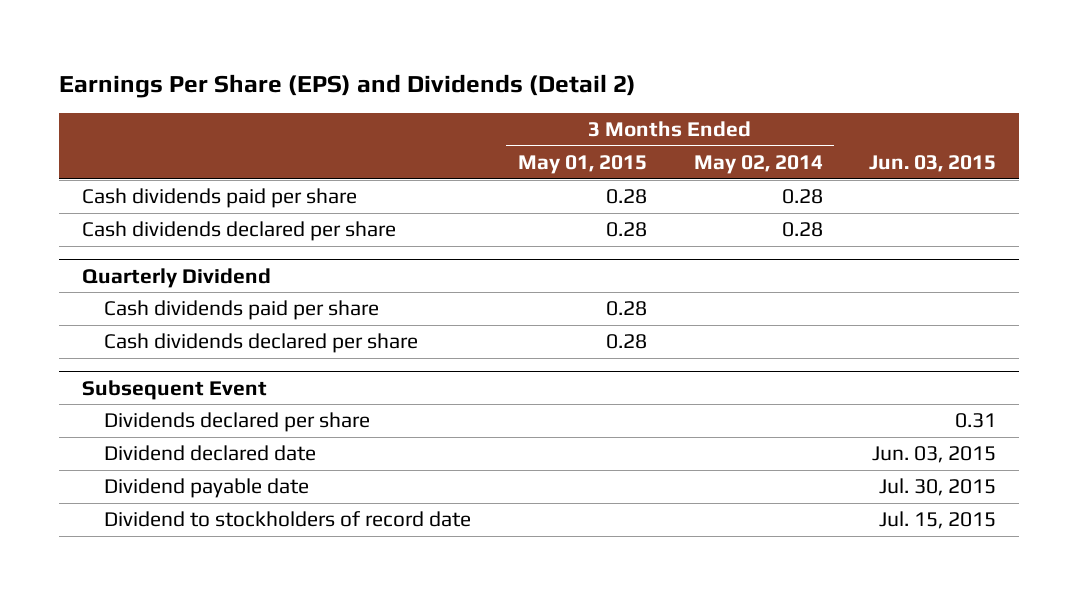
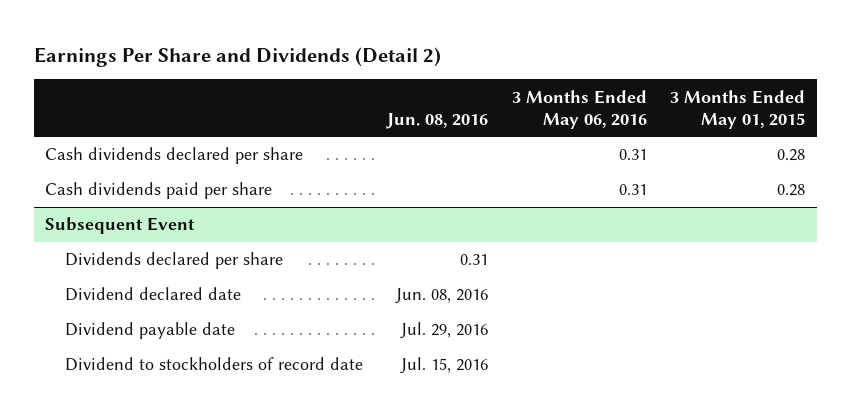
[58,73,636,98] Earnings Per Share (EPS) and Dividends (Detail 2) -> [33,46,441,67] Earnings Per Share and Dividends (Detail 2)
[693,155,823,175] May 02, 2014 -> none
[869,155,997,173] Jun. 03, 2015 -> none
none -> [385,112,488,129] Jun. 08, 2016
none -> [511,89,647,129] 3 Months Ended May 06, 2016
[82,267,272,288] Quarterly Dividend -> none
[104,300,380,321] Cash dividends paid per share -> none
[104,333,419,354] Cash dividends declared per share -> none
[82,188,358,209] Cash dividends paid per share -> [45,182,273,200] Cash dividends paid per share

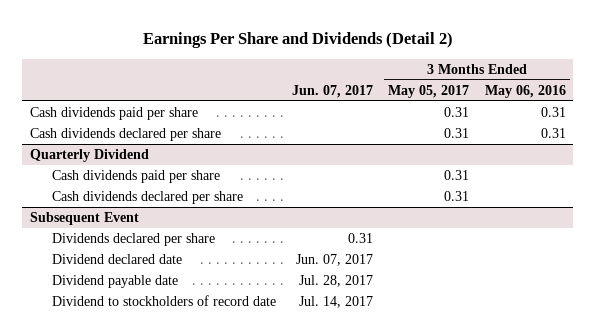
[385,112,488,129] Jun. 08, 2016 -> none
[670,89,806,129] 3 Months Ended May 01, 2015 -> none
none -> [291,84,373,98] Jun. 07, 2017
none -> [388,84,470,98] May 05, 2017
[45,147,304,165] Cash dividends declared per share -> [30,128,222,142] Cash dividends declared per share
none -> [30,149,150,163] Quarterly Dividend
none -> [52,170,221,184] Cash dividends paid per share
none -> [52,191,244,205] Cash dividends declared per share

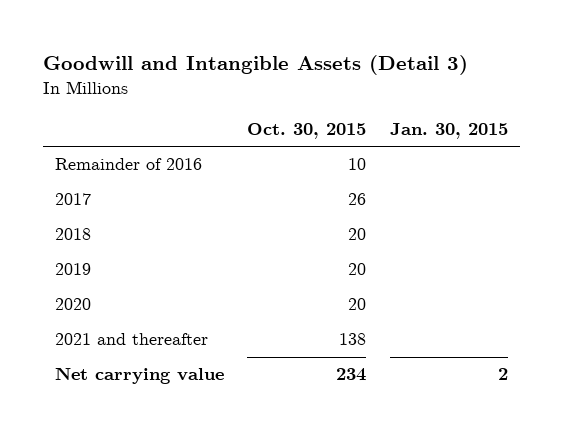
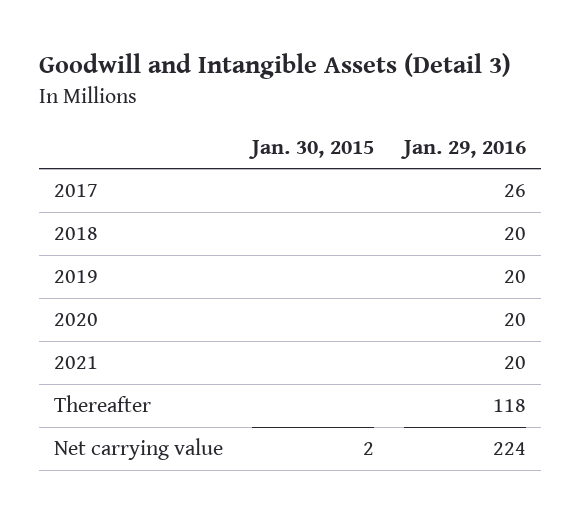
[247,122,367,139] Oct. 30, 2015 -> none
none -> [400,139,527,159] Jan. 29, 2016
[54,158,202,171] Remainder of 2016 -> none
none -> [53,356,98,370] 2021
[54,333,208,346] 2021 and thereafter -> [53,395,151,413] Thereafter

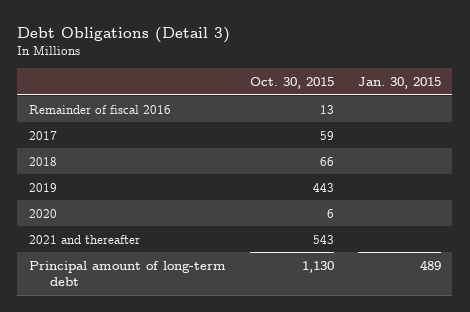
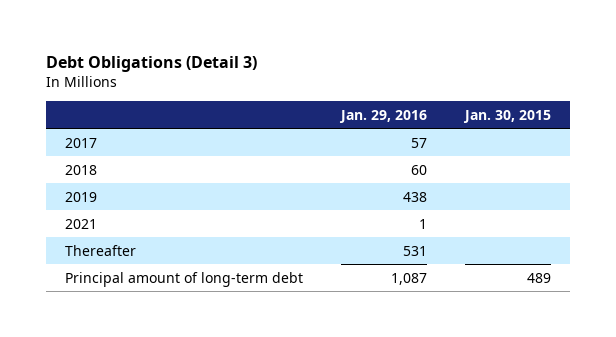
[249,77,334,90] Oct. 30, 2015 -> none
none -> [339,109,428,123] Jan. 29, 2016
[29,104,172,114] Remainder of fiscal 2016 -> none
[29,208,58,218] 2020 -> [64,218,97,229] 2021
[29,234,141,244] 2021 and thereafter -> [64,244,136,256] Thereafter

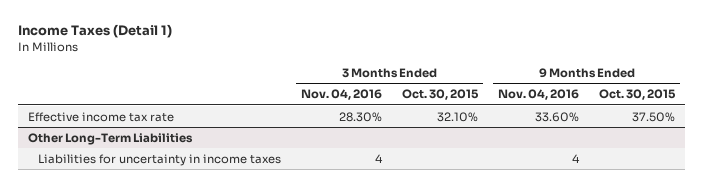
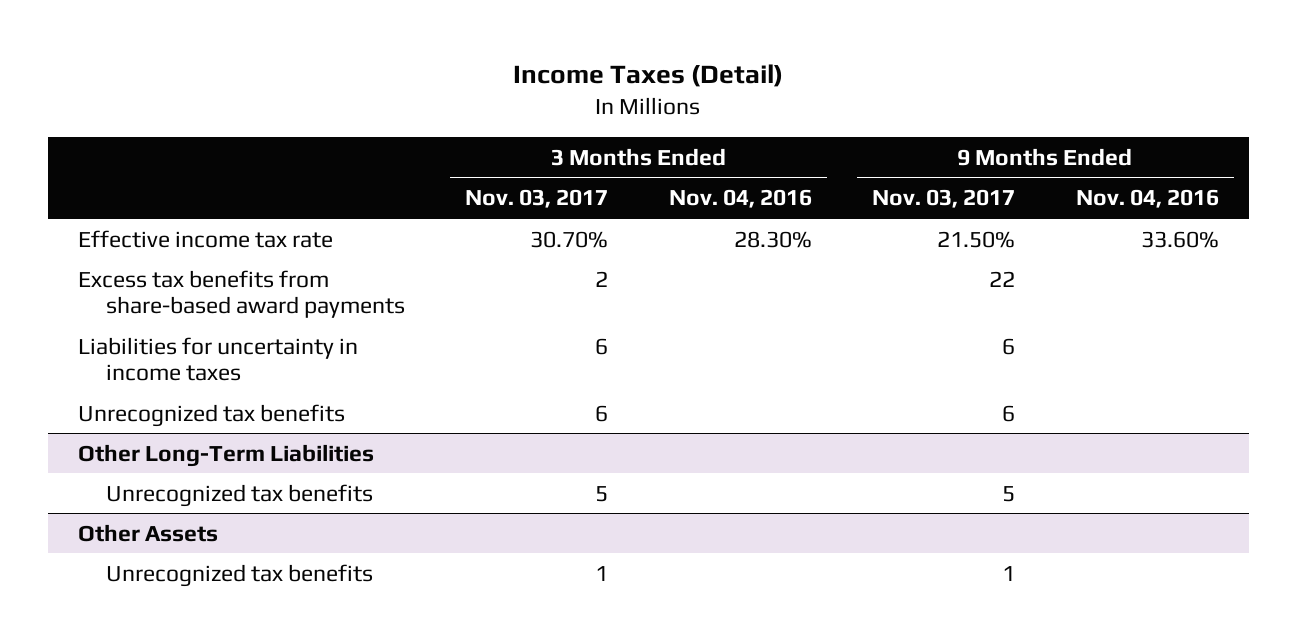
[17,24,172,39] Income Taxes (Detail 1) -> [513,64,784,88] Income Taxes (Detail)
[402,88,480,100] Oct. 30, 2015 -> none
[599,88,677,100] Oct. 30, 2015 -> none
none -> [465,189,609,209] Nov. 03, 2017
none -> [872,189,1016,209] Nov. 03, 2017
none -> [78,269,405,319] Excess tax benefits from share-based award payments
none -> [78,336,359,382] Liabilities for uncertainty in income taxes
none -> [78,403,346,427] Unrecognized tax benefits
[38,153,282,166] Liabilities for uncertainty in income taxes -> none
none -> [105,483,373,507] Unrecognized tax benefits
none -> [78,523,219,542] Other Assets
none -> [105,563,373,587] Unrecognized tax benefits

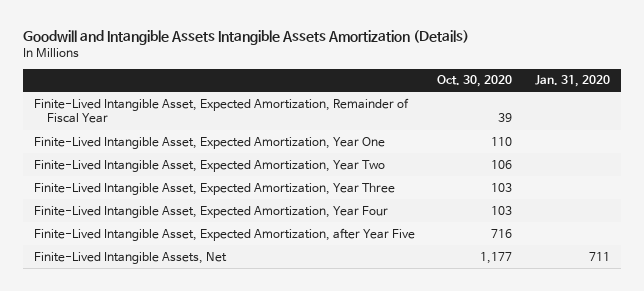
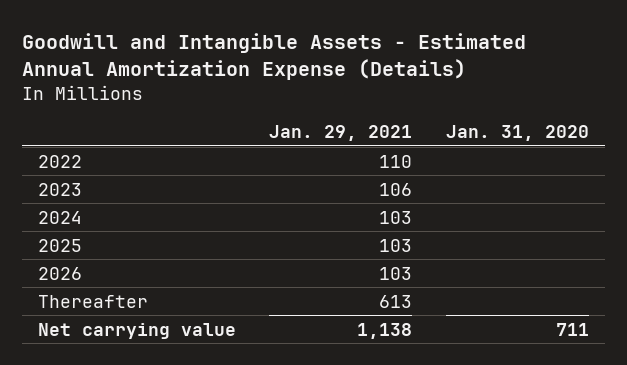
[22,30,469,46] Goodwill and Intangible Assets Intangible Assets Amortization (Details) -> [21,32,526,81] Goodwill and Intangible Assets - Estimated Annual Amortization Expense (Details)
[437,75,513,88] Oct. 30, 2020 -> none
none -> [269,125,413,142] Jan. 29, 2021
[34,97,410,124] Finite-Lived Intangible Asset, Expected Amortization, Remainder of Fiscal Year -> none
[34,227,416,241] Finite-Lived Intangible Asset, Expected Amortization, after Year Five -> none
[34,136,386,149] Finite-Lived Intangible Asset, Expected Amortization, Year One -> [38,154,83,168] 2022
[34,159,386,172] Finite-Lived Intangible Asset, Expected Amortization, Year Two -> [38,182,83,196] 2023
[34,182,396,195] Finite-Lived Intangible Asset, Expected Amortization, Year Three -> [38,210,83,224] 2024
[34,205,389,218] Finite-Lived Intangible Asset, Expected Amortization, Year Four -> [38,238,83,252] 2025
none -> [38,266,83,280] 2026
none -> [38,294,149,308] Thereafter
[34,251,228,264] Finite-Lived Intangible Assets, Net -> [38,322,237,339] Net carrying value

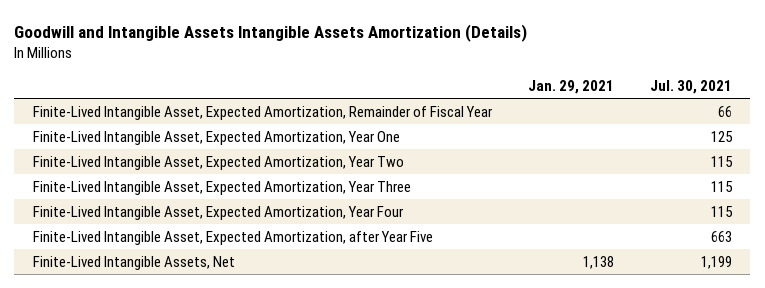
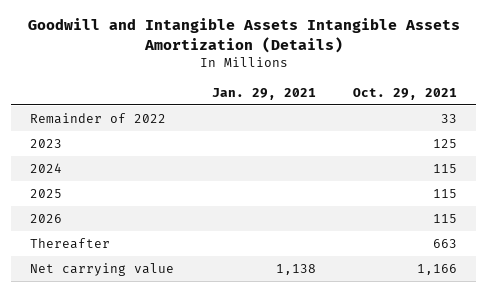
[649,79,732,94] Jul. 30, 2021 -> none
none -> [353,87,458,100] Oct. 29, 2021
[32,106,493,121] Finite-Lived Intangible Asset, Expected Amortization, Remainder of Fiscal Year -> [29,112,166,124] Remainder of 2022
[32,131,400,146] Finite-Lived Intangible Asset, Expected Amortization, Year One -> [29,138,62,148] 2023
[32,156,404,171] Finite-Lived Intangible Asset, Expected Amortization, Year Two -> [29,162,62,173] 2024
[32,181,411,196] Finite-Lived Intangible Asset, Expected Amortization, Year Three -> [29,188,62,198] 2025
[32,206,404,221] Finite-Lived Intangible Asset, Expected Amortization, Year Four -> [29,213,62,223] 2026
[32,231,433,246] Finite-Lived Intangible Asset, Expected Amortization, after Year Five -> [29,237,110,249] Thereafter
[32,256,235,271] Finite-Lived Intangible Assets, Net -> [29,262,174,276] Net carrying value

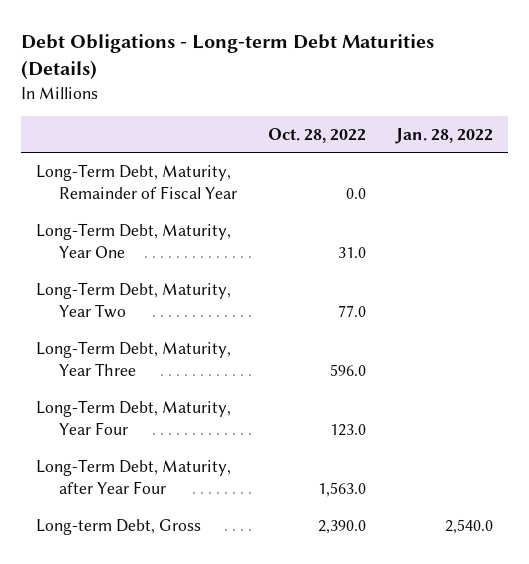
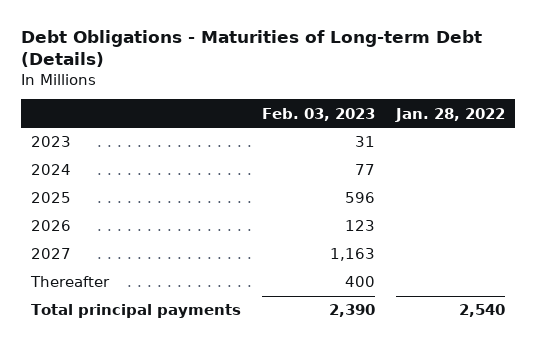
[20,33,434,80] Debt Obligations - Long-term Debt Maturities (Details) -> [20,30,482,68] Debt Obligations - Maturities of Long-term Debt (Details)
[267,127,366,143] Oct. 28, 2022 -> none
none -> [261,107,375,121] Feb. 03, 2023
[35,163,238,200] Long-Term Debt, Maturity, Remainder of Fiscal Year -> none
[35,458,231,495] Long-Term Debt, Maturity, after Year Four -> none
[35,518,201,535] Long-term Debt, Gross -> none
[35,222,231,259] Long-Term Debt, Maturity, Year One -> [31,136,72,148] 2023
[35,281,231,319] Long-Term Debt, Maturity, Year Two -> [31,164,72,176] 2024
[35,340,231,377] Long-Term Debt, Maturity, Year Three -> [31,192,72,204] 2025
[35,399,231,436] Long-Term Debt, Maturity, Year Four -> [31,220,72,232] 2026
none -> [31,248,72,260] 2027
none -> [30,276,111,288] Thereafter
none -> [31,304,242,319] Total principal payments

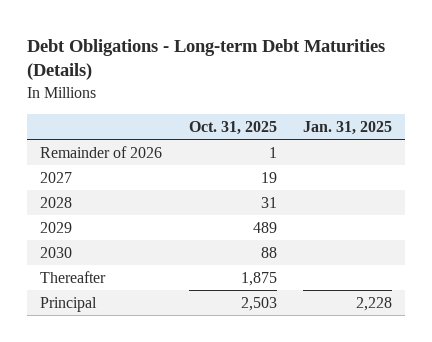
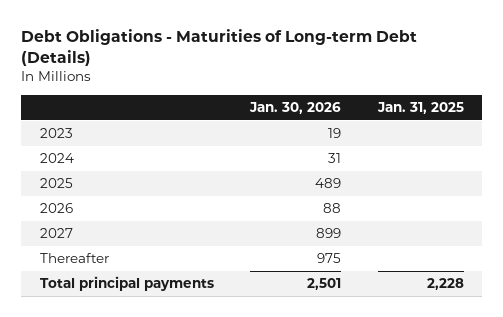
[26,38,385,81] Debt Obligations - Long-term Debt Maturities (Details) -> [21,29,418,67] Debt Obligations - Maturities of Long-term Debt (Details)
[188,120,277,135] Oct. 31, 2025 -> none
none -> [249,101,342,114] Jan. 30, 2026
[40,145,163,158] Remainder of 2026 -> none
none -> [39,128,73,139] 2023
none -> [39,153,74,164] 2024
none -> [39,178,73,189] 2025
none -> [39,203,73,214] 2026
[40,196,73,208] 2028 -> none
[40,221,73,233] 2029 -> none
[40,246,73,258] 2030 -> none
[40,296,98,312] Principal -> [39,276,214,292] Total principal payments

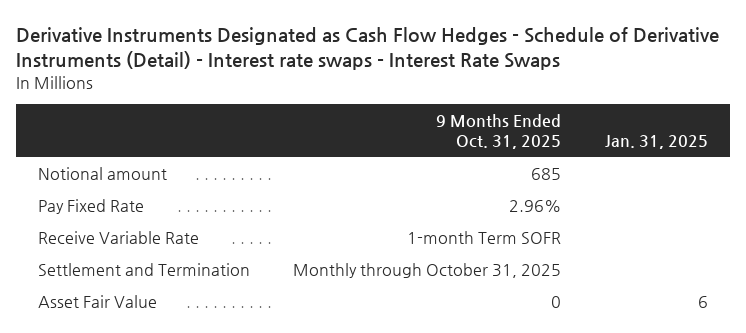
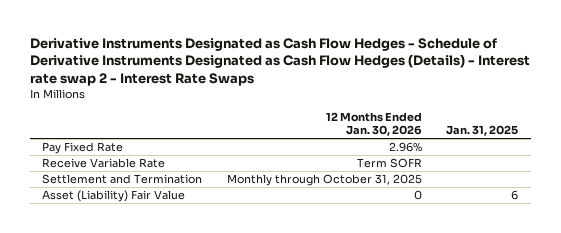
[16,27,720,71] Derivative Instruments Designated as Cash Flow Hedges - Schedule of Derivative Instruments (Detail) - Interest rate swaps - Interest Rate Swaps -> [30,37,531,86] Derivative Instruments Designated as Cash Flow Hedges - Schedule of Derivative Instruments Designated as Cash Flow Hedges (Details) - Interest rate swap 2 - Interest Rate Swaps
[436,114,562,150] 9 Months Ended Oct. 31, 2025 -> none
none -> [325,112,422,137] 12 Months Ended Jan. 30, 2026
[37,166,167,180] Notional amount -> none
[37,294,157,308] Asset Fair Value -> [42,190,186,203] Asset (Liability) Fair Value

